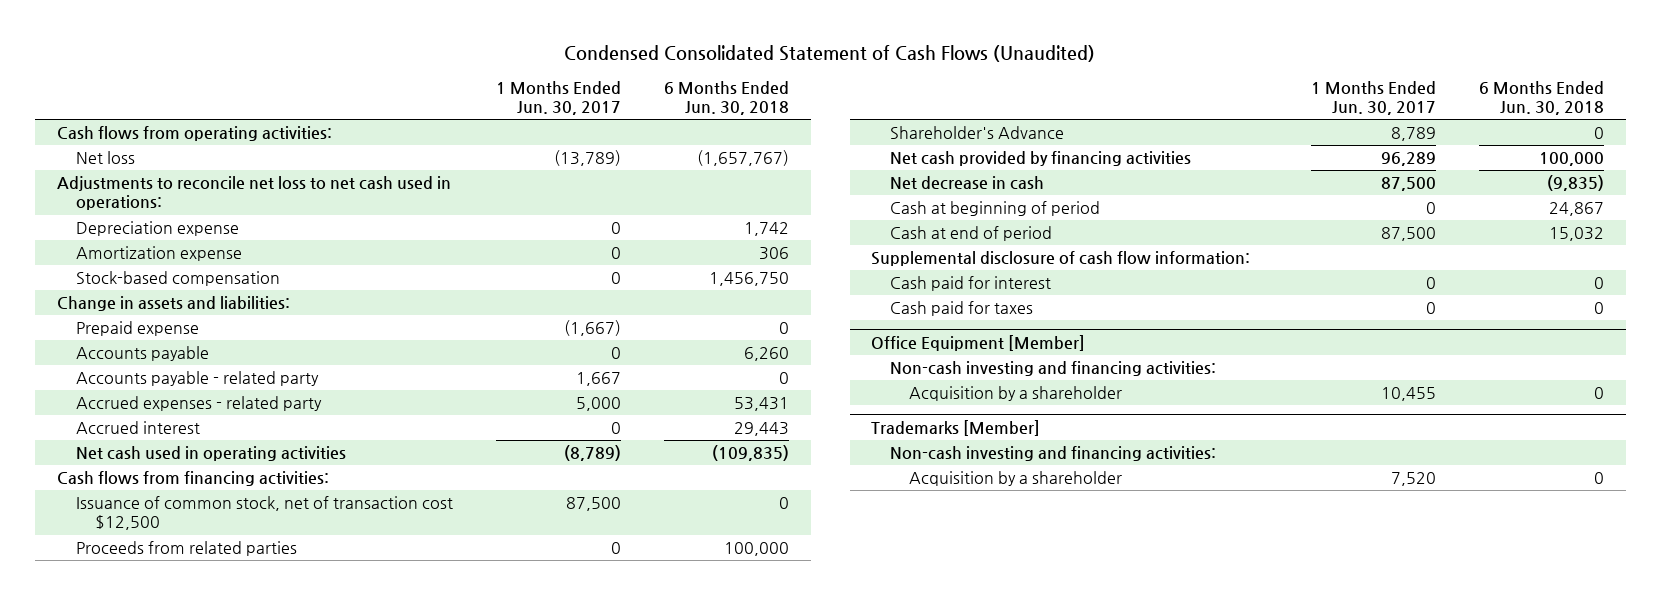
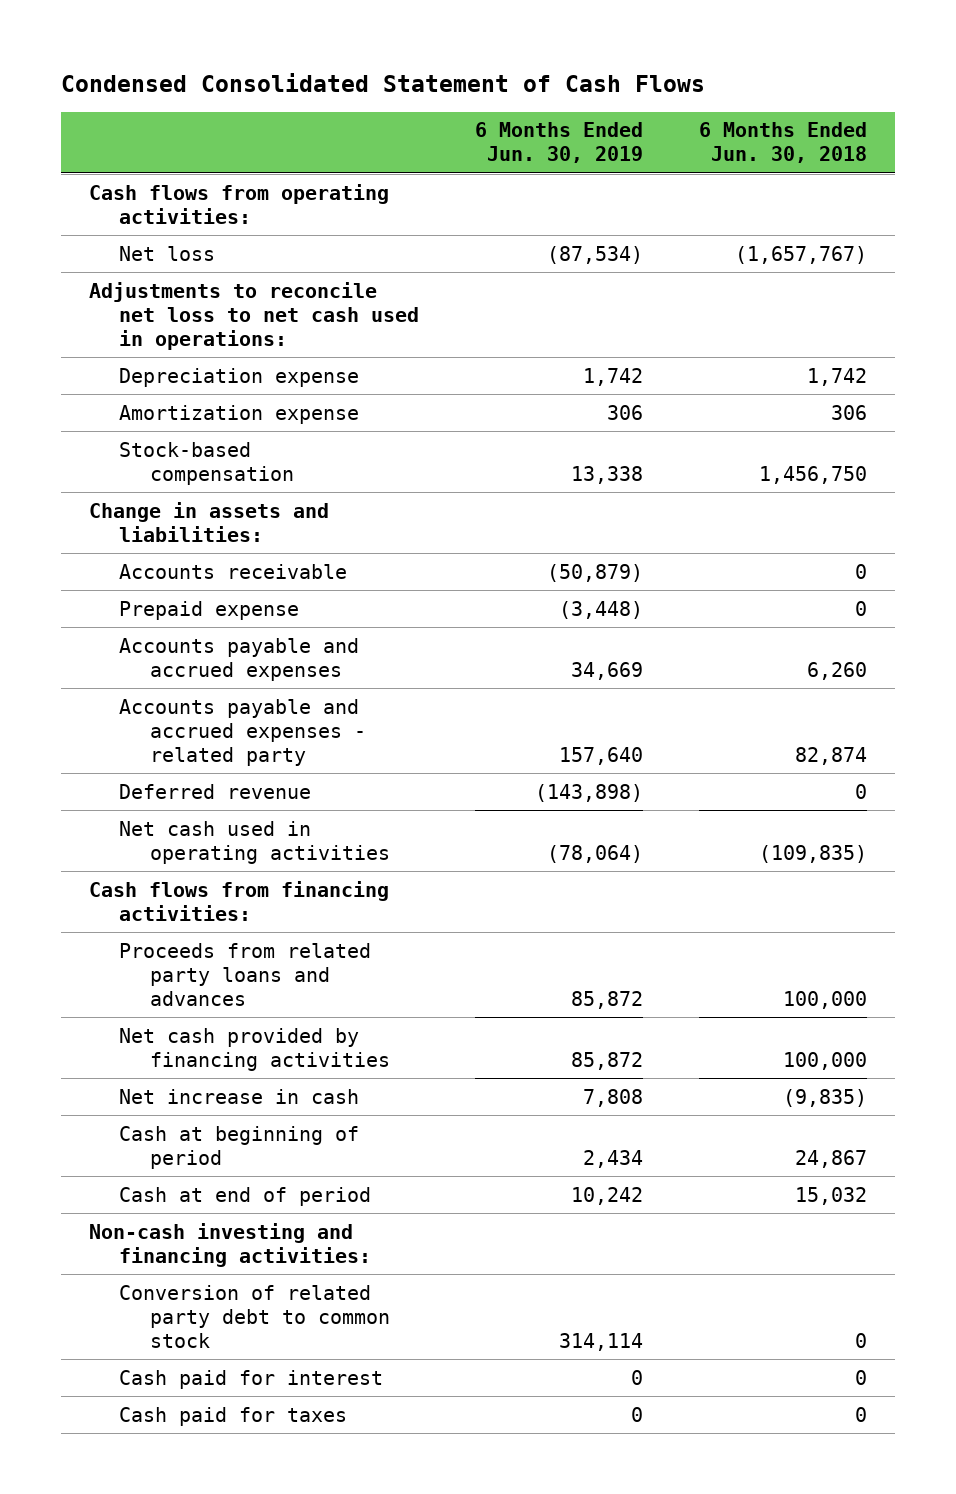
[564,45,1096,63] Condensed Consolidated Statement of Cash Flows (Unaudited) -> [61,72,706,92] Condensed Consolidated Statement of Cash Flows
[496,80,622,115] 1 Months Ended Jun. 30, 2017 -> none
none -> [475,122,644,164] 6 Months Ended Jun. 30, 2019
none -> [119,563,348,579] Accounts receivable
[75,396,322,412] Accrued expenses - related party -> none
[75,421,200,435] Accrued interest -> none
[75,346,209,362] Accounts payable -> [119,637,360,681] Accounts payable and accrued expenses
[75,371,319,387] Accounts payable - related party -> [119,698,366,766] Accounts payable and accrued expenses - related party
[779,372,790,385] 0 -> [795,746,868,765] 82,874
none -> [119,783,312,799] Deferred revenue
[75,496,453,531] Issuance of common stock, net of transaction cost $12,500 -> none
[890,126,1065,140] Shareholder's Advance -> none
[75,541,297,557] Proceeds from related parties -> [119,942,372,1006] Proceeds from related party loans and advances
[890,176,1045,191] Net decrease in cash -> [119,1088,360,1104] Net increase in cash
[871,251,1251,267] Supplemental disclosure of cash flow information: -> none
none -> [89,1222,372,1267] Non-cash investing and financing activities:
none -> [119,1284,390,1348] Conversion of related party debt to common stock
[871,334,1086,351] Office Equipment [Member] -> none
[890,361,1217,377] Non-cash investing and financing activities: -> none
[909,386,1123,402] Acquisition by a shareholder -> none
[871,419,1041,436] Trademarks [Member] -> none
[890,446,1217,462] Non-cash investing and financing activities: -> none
[909,471,1123,487] Acquisition by a shareholder -> none

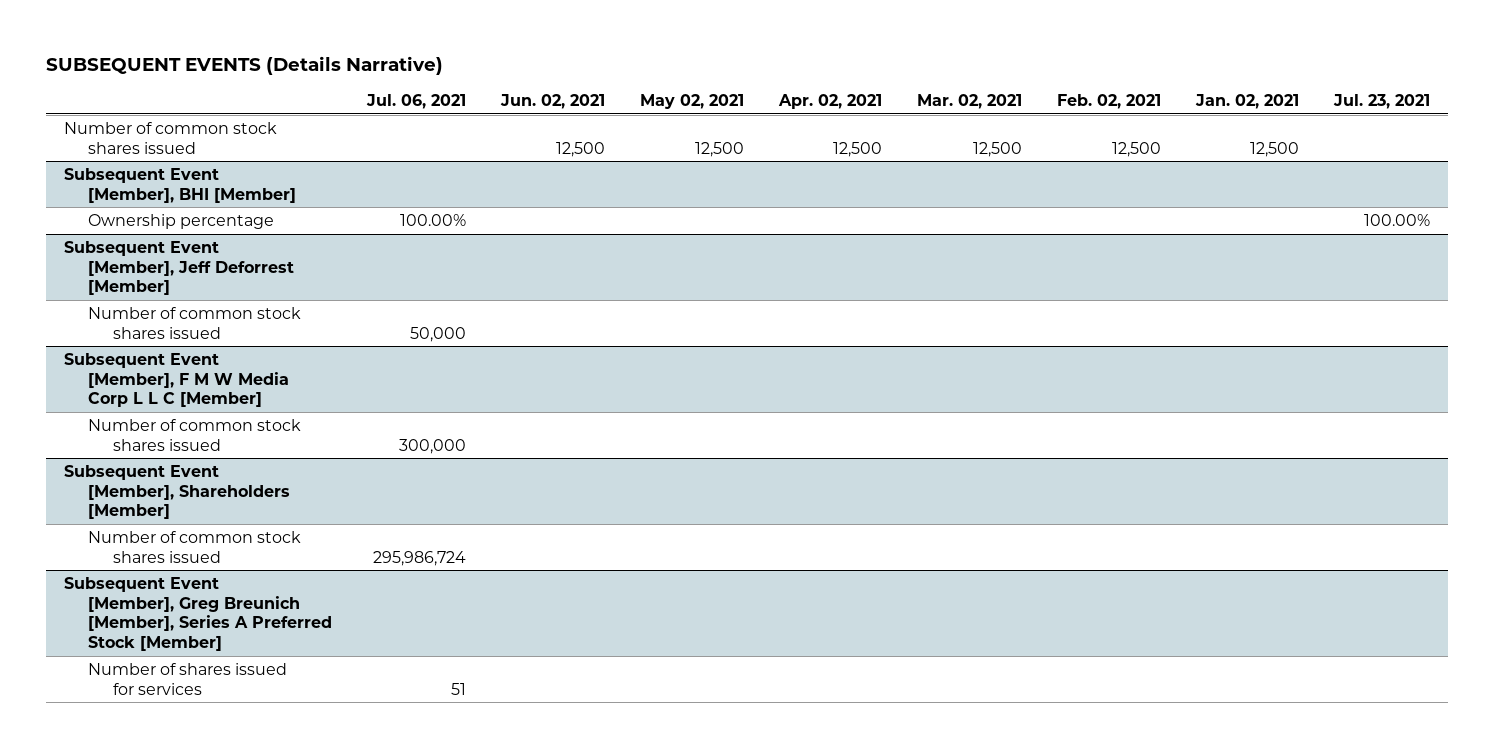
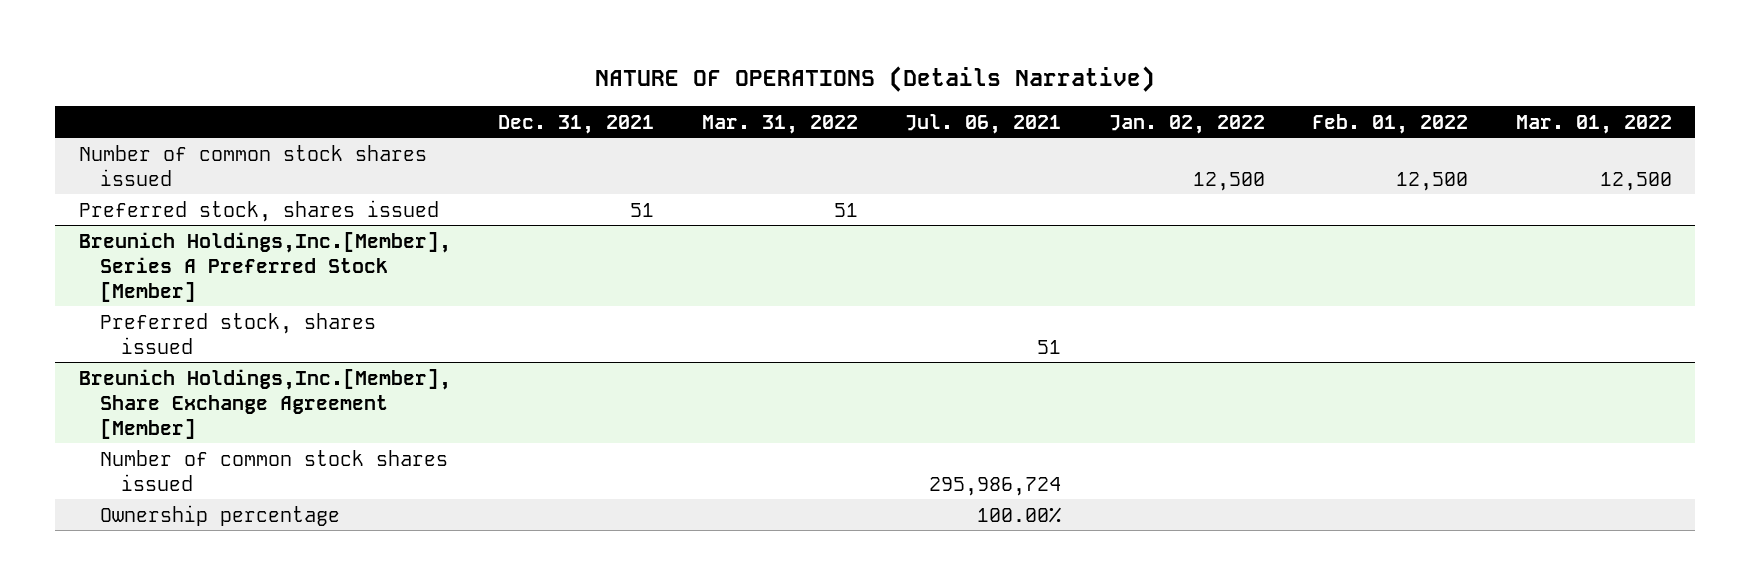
[46,56,444,76] SUBSEQUENT EVENTS (Details Narrative) -> [595,66,1156,93] NATURE OF OPERATIONS (Details Narrative)
[500,94,606,110] Jun. 02, 2021 -> none
[640,94,745,110] May 02, 2021 -> none
[778,94,883,110] Apr. 02, 2021 -> none
[917,94,1023,110] Mar. 02, 2021 -> none
[1057,94,1162,110] Feb. 02, 2021 -> none
[1195,94,1300,110] Jan. 02, 2021 -> none
[1333,94,1431,110] Jul. 23, 2021 -> none
none -> [498,114,655,134] Dec. 31, 2021
none -> [701,114,858,134] Mar. 31, 2022
none -> [1108,114,1265,134] Jan. 02, 2022
none -> [1312,113,1469,134] Feb. 01, 2022
none -> [1515,114,1672,134] Mar. 01, 2022
[63,167,297,203] Subsequent Event [Member], BHI [Member] -> none
[88,213,275,229] Ownership percentage -> none
[63,240,295,296] Subsequent Event [Member], Jeff Deforrest [Member] -> none
[88,306,302,339] Number of common stock shares issued -> none
[63,352,290,408] Subsequent Event [Member], F M W Media Corp L L C [Member] -> none
[88,418,302,451] Number of common stock shares issued -> none
[63,464,291,520] Subsequent Event [Member], Shareholders [Member] -> none
none -> [78,199,439,222] Preferred stock, shares issued
none -> [78,231,451,302] Breunich Holdings,Inc.[Member], Series A Preferred Stock [Member]
none -> [99,312,376,354] Preferred stock, shares issued
none -> [78,368,451,439] Breunich Holdings,Inc.[Member], Share Exchange Agreement [Member]
[63,576,333,652] Subsequent Event [Member], Greg Breunich [Member], Series A Preferred Stock [Member] -> none
[88,662,288,695] Number of shares issued for services -> none
none -> [99,504,340,526] Ownership percentage

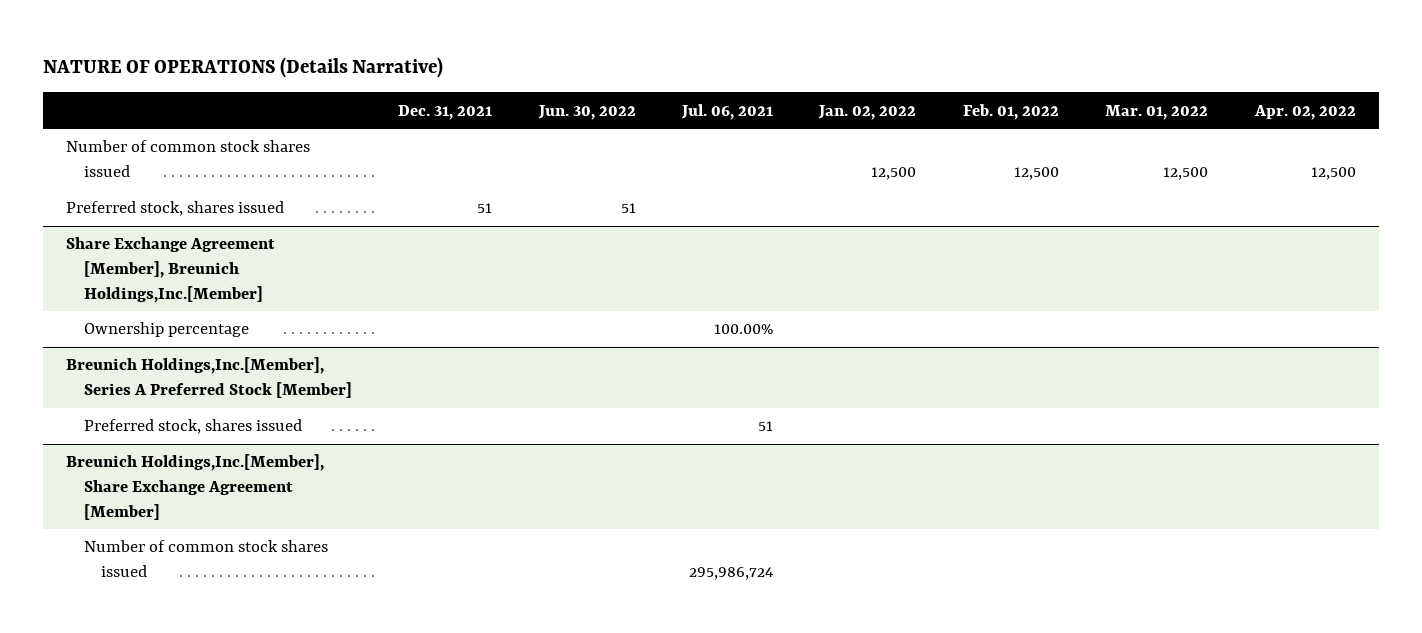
[701,114,858,134] Mar. 31, 2022 -> none
none -> [537,104,636,120] Jun. 30, 2022
none -> [1253,104,1356,120] Apr. 02, 2022
none -> [66,237,276,303] Share Exchange Agreement [Member], Breunich Holdings,Inc.[Member]
none -> [83,322,249,338] Ownership percentage
[99,504,340,526] Ownership percentage -> none

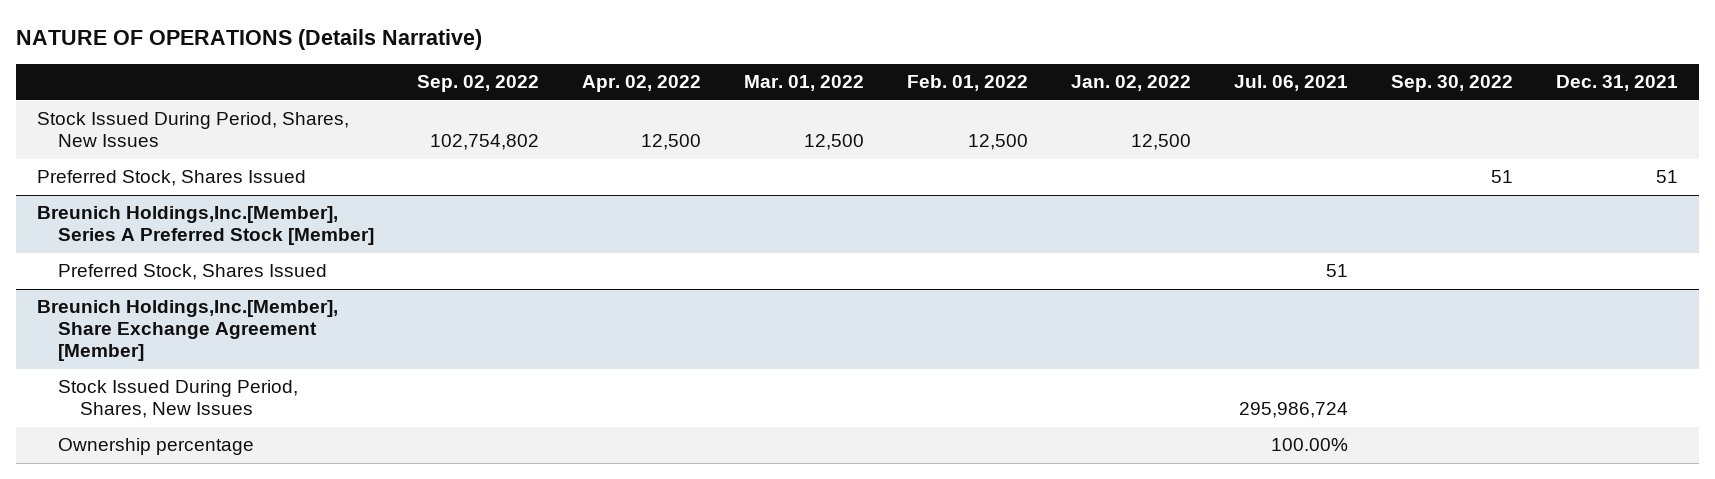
[537,104,636,120] Jun. 30, 2022 -> none
none -> [417,75,540,93] Sep. 02, 2022
none -> [1390,75,1513,93] Sep. 30, 2022
[66,237,276,303] Share Exchange Agreement [Member], Breunich Holdings,Inc.[Member] -> none
[83,322,249,338] Ownership percentage -> none
[66,140,311,178] Number of common stock shares issued -> [37,112,350,148] Stock Issued During Period, Shares, New Issues
[66,201,285,217] Preferred stock, shares issued -> [37,170,307,187] Preferred Stock, Shares Issued
[83,419,302,435] Preferred stock, shares issued -> [58,264,328,281] Preferred Stock, Shares Issued
[83,540,328,578] Number of common stock shares issued -> [58,380,299,419] Stock Issued During Period, Shares, New Issues
none -> [58,438,255,456] Ownership percentage

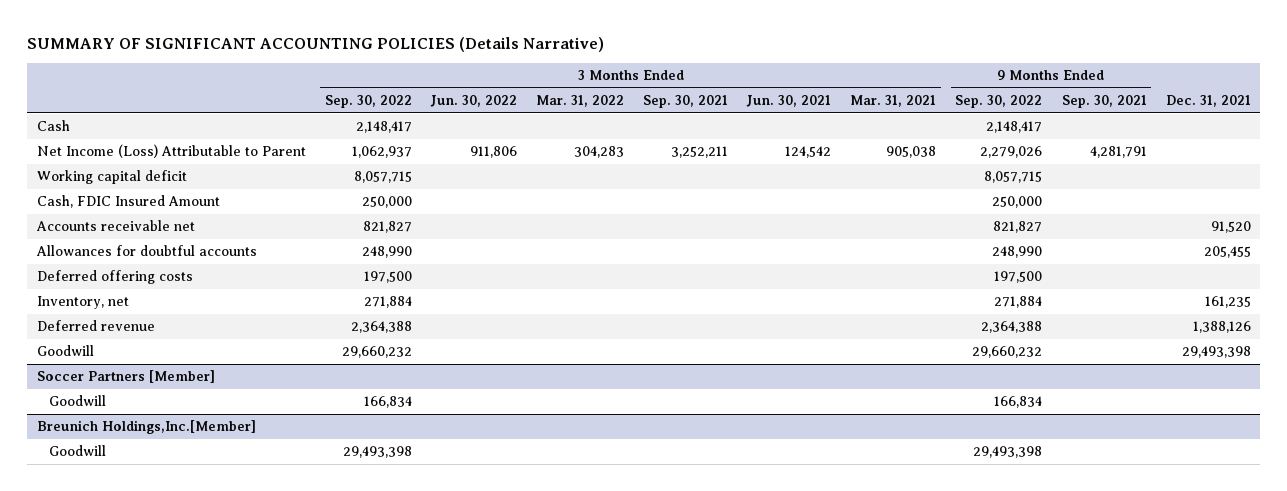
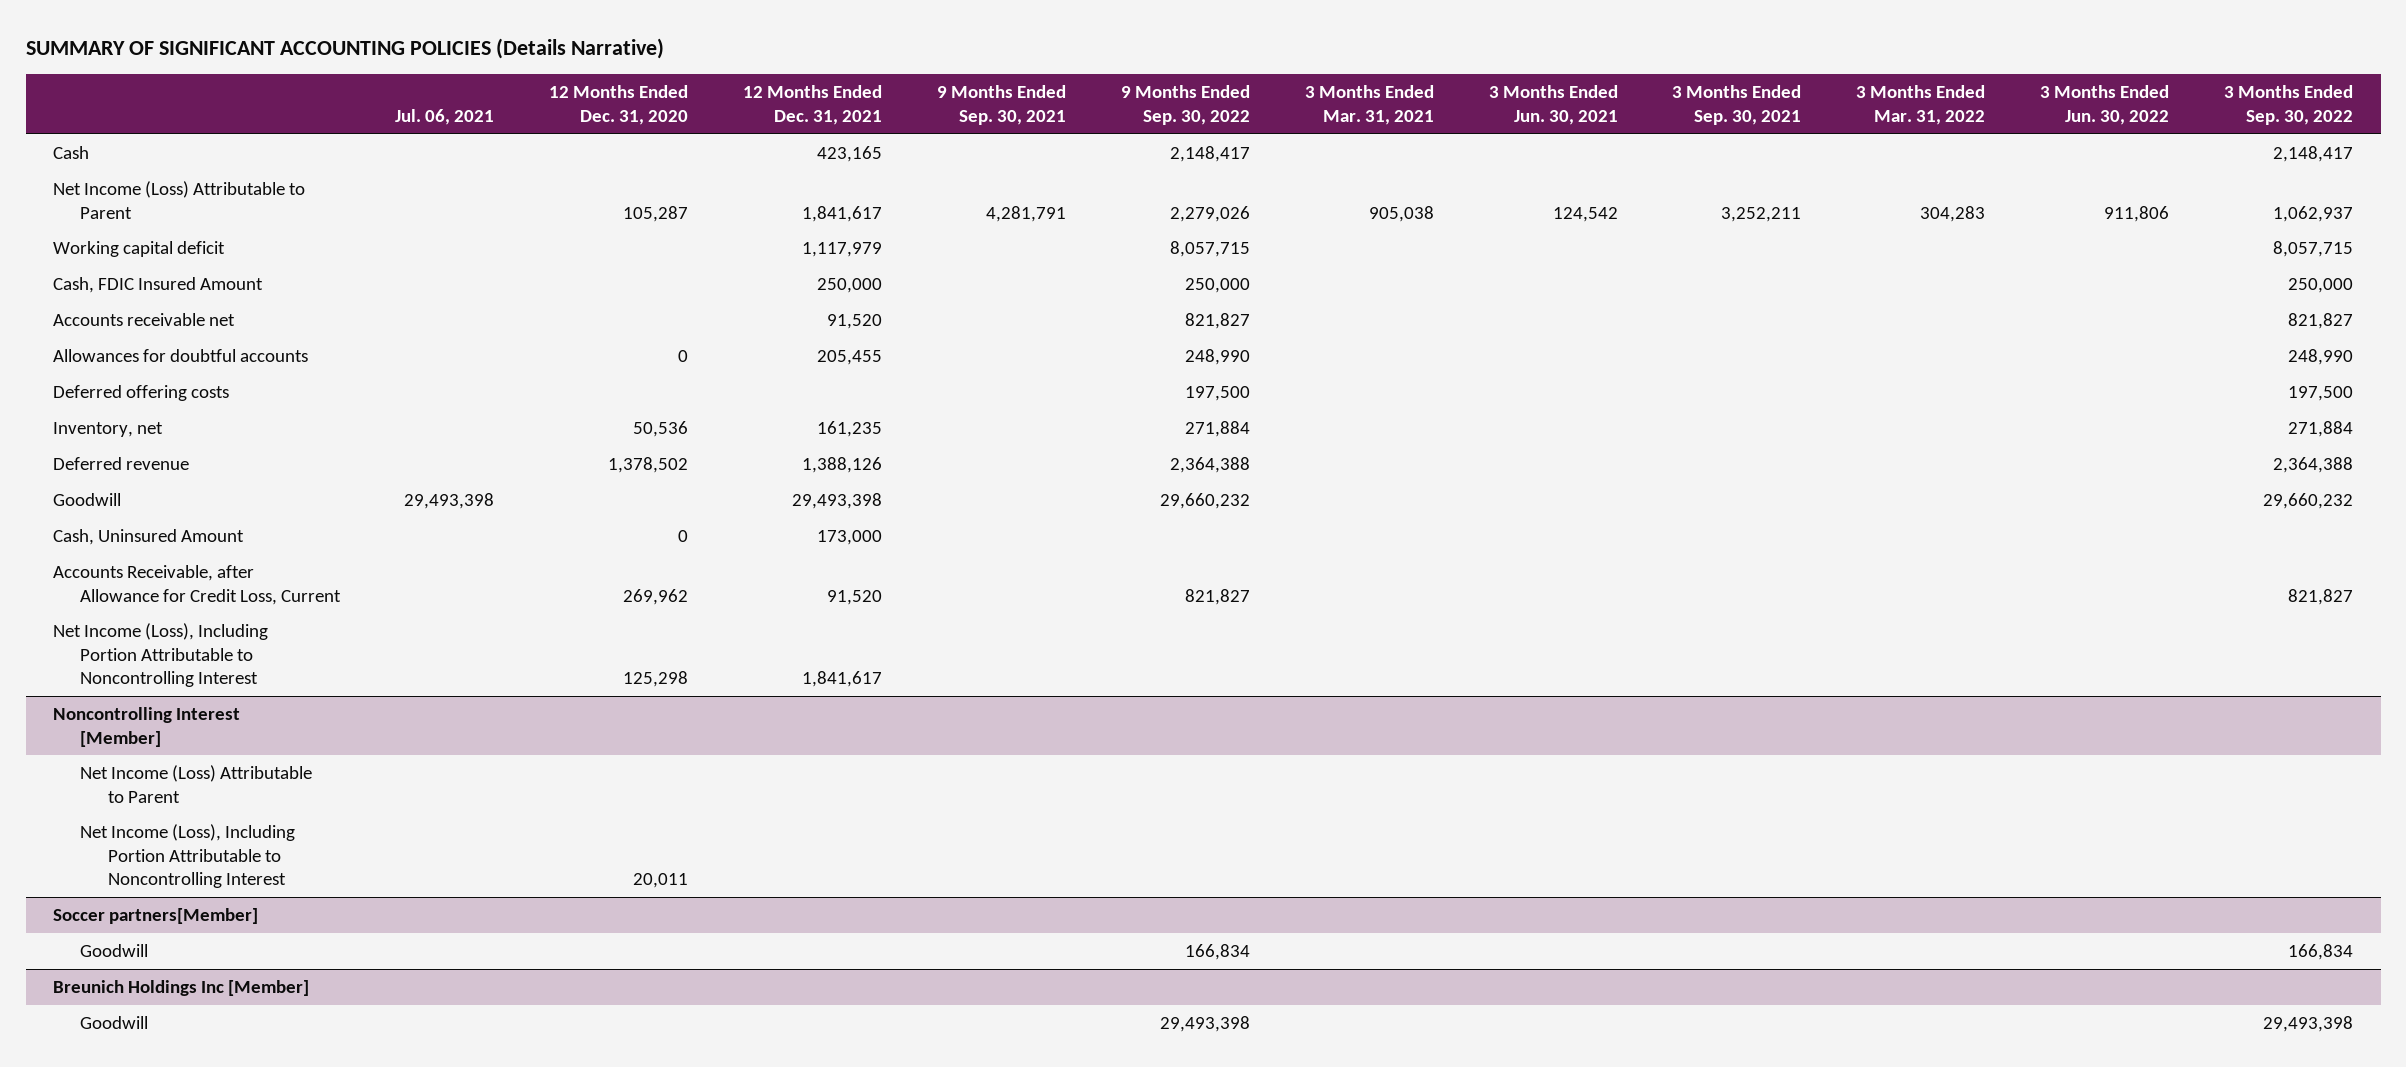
[1165,94,1251,107] Dec. 31, 2021 -> none
none -> [395,108,495,125] Jul. 06, 2021
none -> [549,85,689,125] 12 Months Ended Dec. 31, 2020
none -> [743,85,883,125] 12 Months Ended Dec. 31, 2021
none -> [52,529,244,546] Cash, Uninsured Amount
none -> [52,565,342,605] Accounts Receivable, after Allowance for Credit Loss, Current
none -> [52,623,268,688] Net Income (Loss), Including Portion Attributable to Noncontrolling Interest
none -> [52,707,240,747] Noncontrolling Interest [Member]
none -> [80,765,313,803] Net Income (Loss) Attributable to Parent
none -> [80,824,296,889] Net Income (Loss), Including Portion Attributable to Noncontrolling Interest
[36,370,215,384] Soccer Partners [Member] -> [52,908,258,925] Soccer partners[Member]
[36,420,256,435] Breunich Holdings,Inc.[Member] -> [52,980,309,997] Breunich Holdings Inc [Member]

